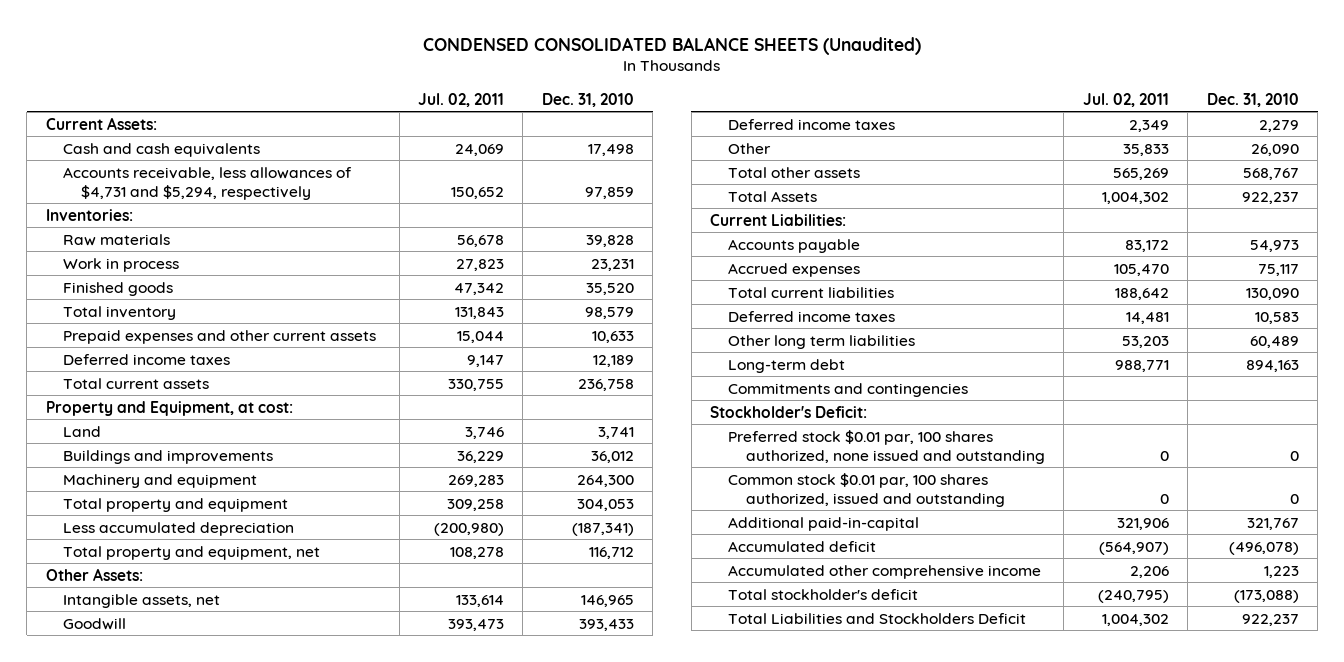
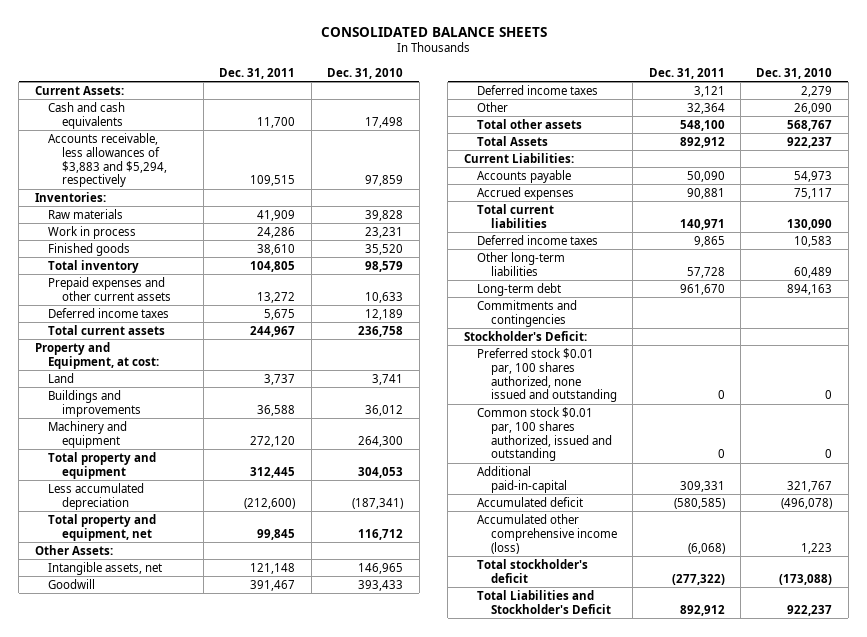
[423,36,922,55] CONDENSED CONSOLIDATED BALANCE SHEETS (Unaudited) -> [320,26,547,37] CONSOLIDATED BALANCE SHEETS
[418,92,505,107] Jul. 02, 2011 -> none
none -> [219,67,296,79] Dec. 31, 2011
[63,166,353,200] Accounts receivable, less allowances of $4,731 and $5,294, respectively -> [48,132,167,188] Accounts receivable, less allowances of $3,883 and $5,294, respectively
[728,334,916,349] Other long term liabilities -> [477,251,566,276] Other long-term liabilities
[728,564,1042,579] Accumulated other comprehensive income -> [477,513,617,554] Accumulated other comprehensive income (loss)
[728,612,1027,624] Total Liabilities and Stockholders Deficit -> [477,589,611,614] Total Liabilities and Stockholder's Deficit

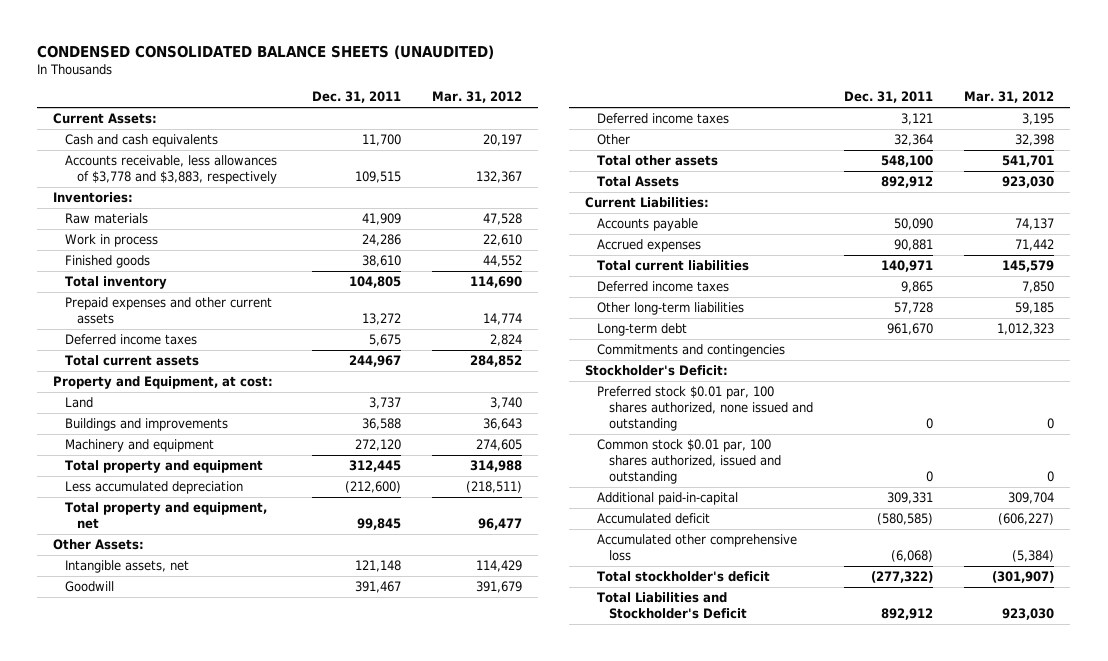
[320,26,547,37] CONSOLIDATED BALANCE SHEETS -> [37,44,495,59] CONDENSED CONSOLIDATED BALANCE SHEETS (UNAUDITED)
[327,67,404,79] Dec. 31, 2010 -> none
none -> [432,91,523,104] Mar. 31, 2012
[48,132,167,188] Accounts receivable, less allowances of $3,883 and $5,294, respectively -> [64,154,277,185] Accounts receivable, less allowances of $3,778 and $3,883, respectively
[477,513,617,554] Accumulated other comprehensive income (loss) -> [596,533,797,562] Accumulated other comprehensive loss

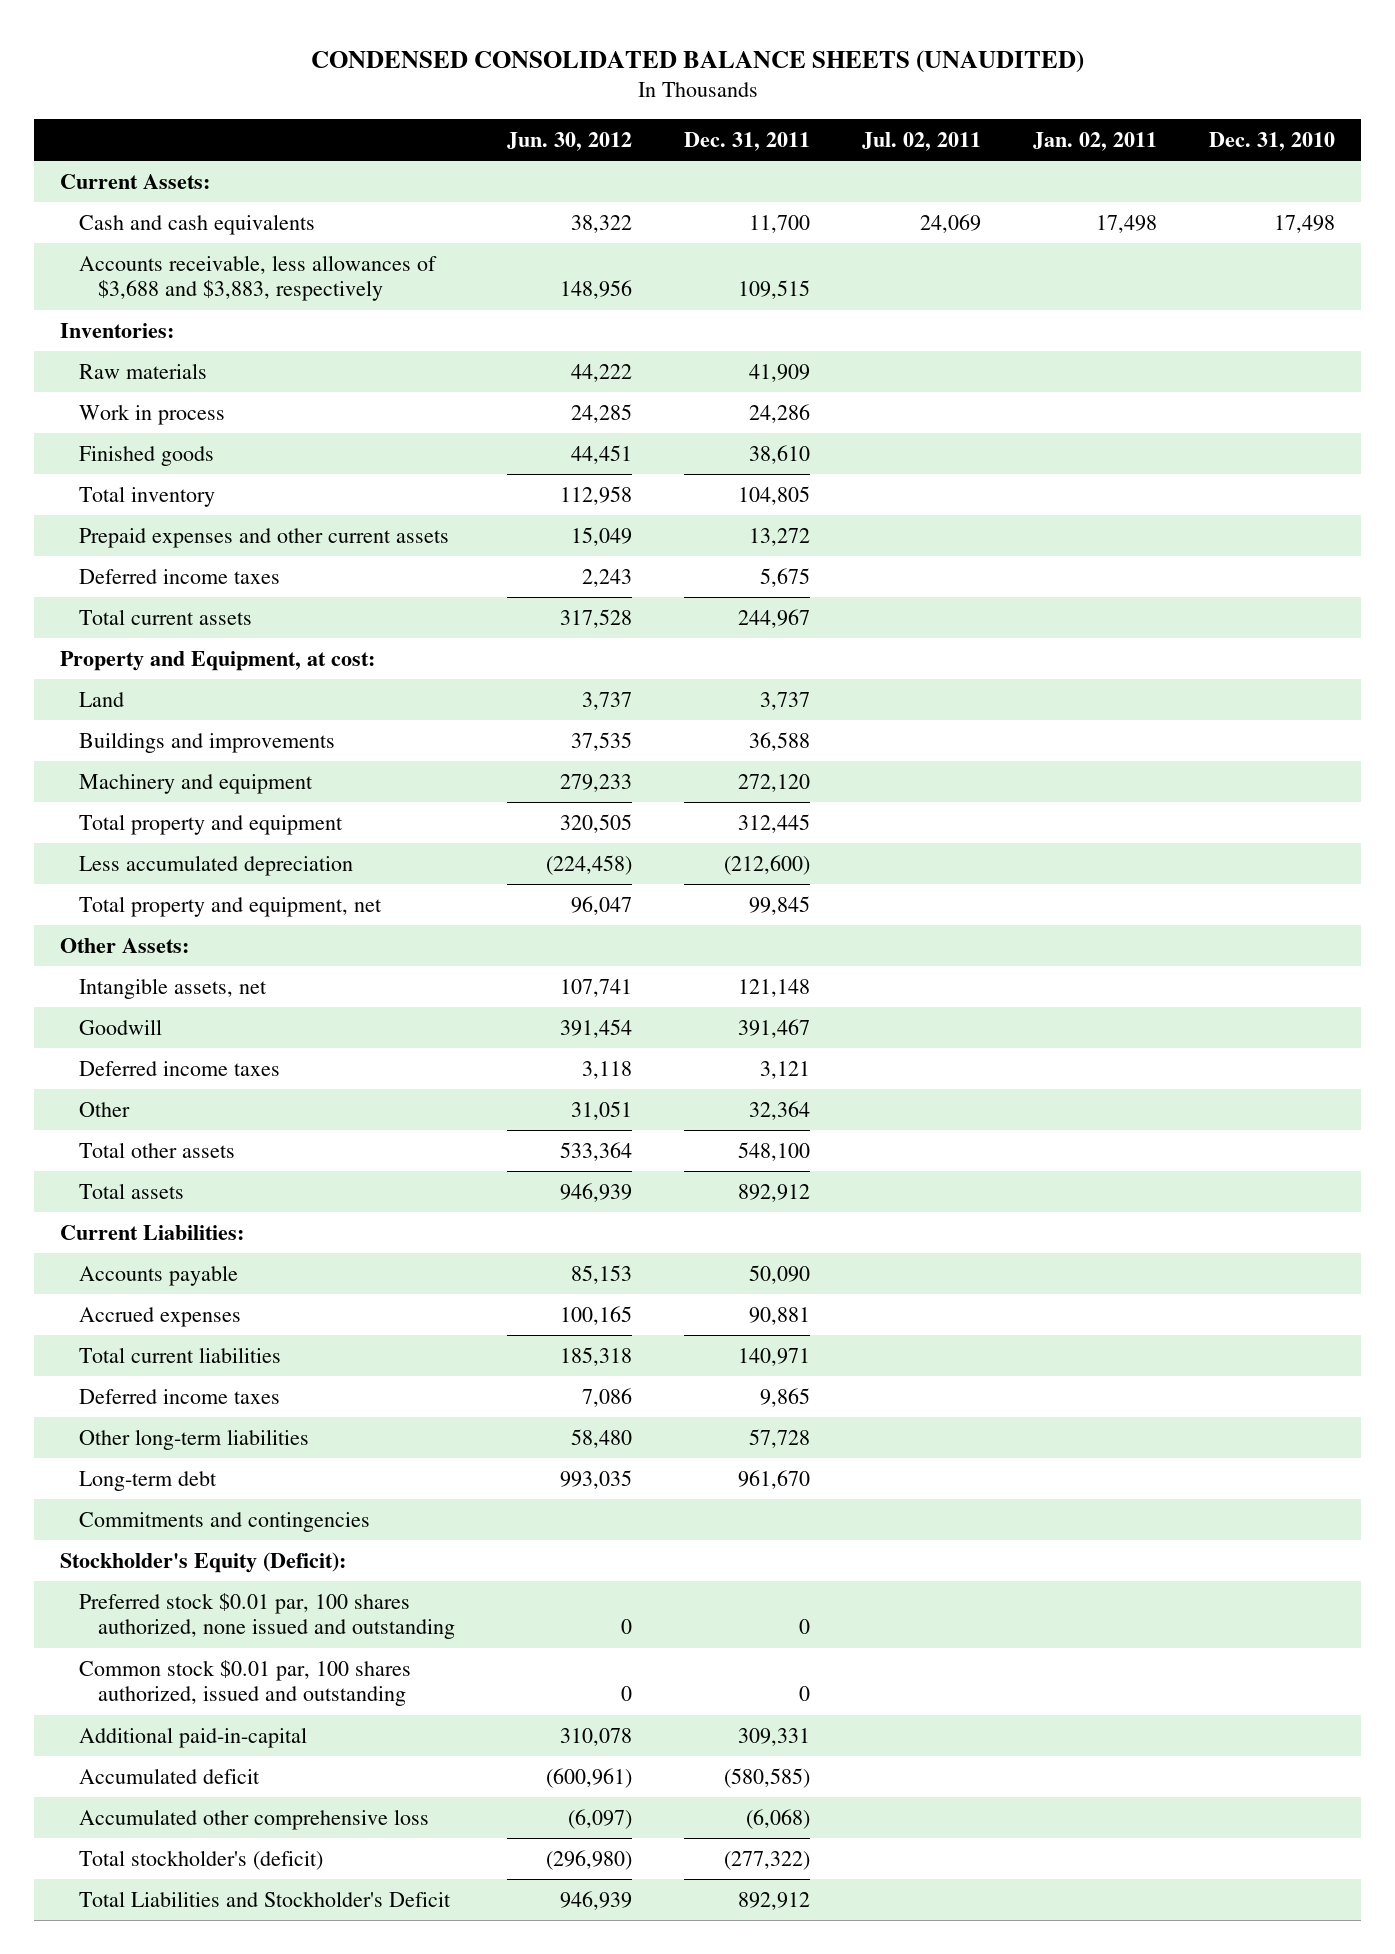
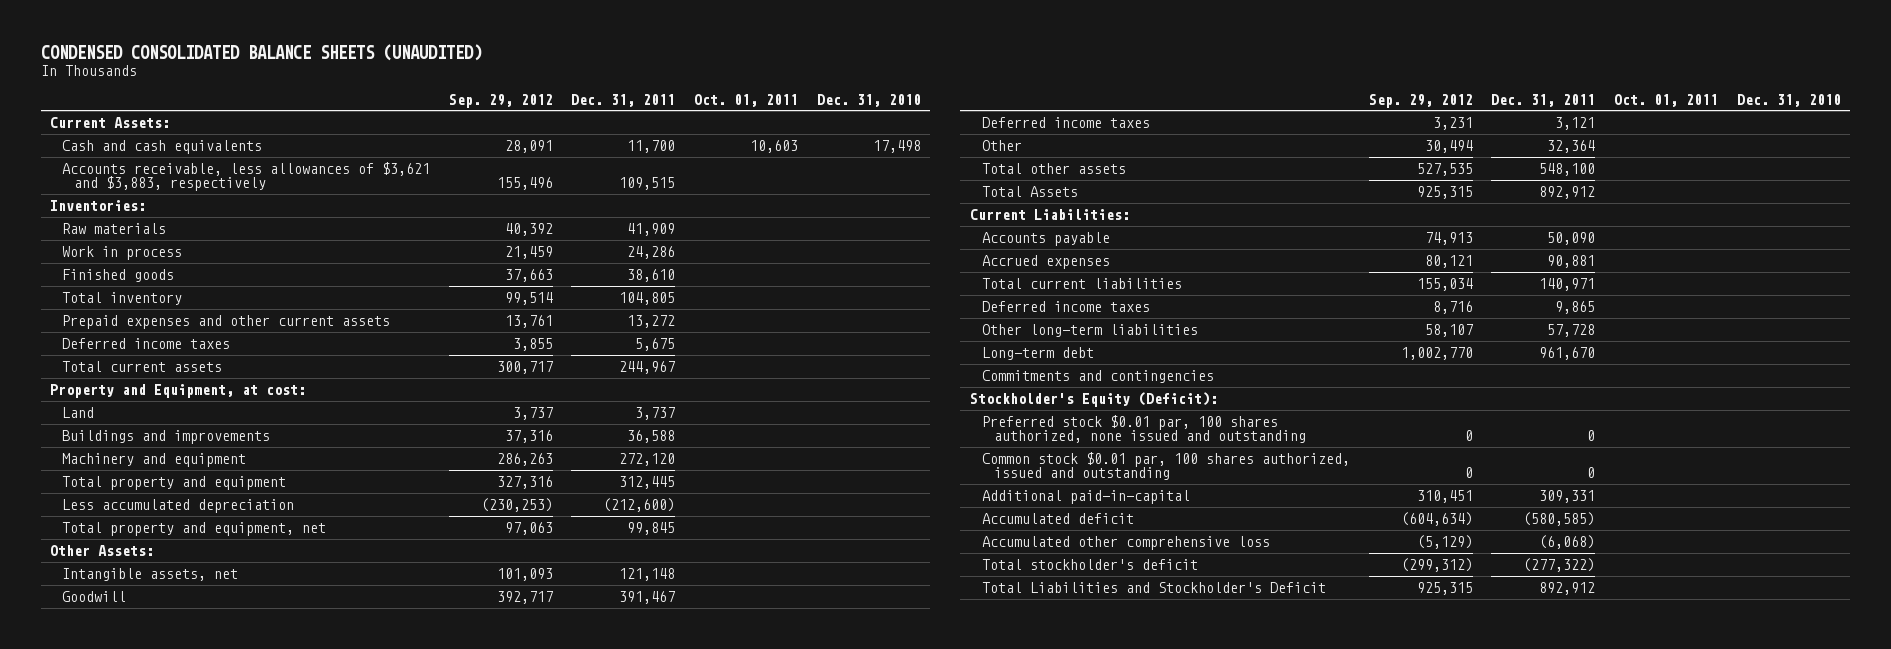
[506,131,632,151] Jun. 30, 2012 -> none
[861,131,981,151] Jul. 02, 2011 -> none
[1032,131,1157,151] Jan. 02, 2011 -> none
none -> [448,93,553,108] Sep. 29, 2012
none -> [694,93,799,107] Oct. 01, 2011
[78,254,437,302] Accounts receivable, less allowances of $3,688 and $3,883, respectively -> [62,161,431,192] Accounts receivable, less allowances of $3,621 and $3,883, respectively
[78,1182,184,1199] Total assets -> [981,185,1078,197] Total Assets
[78,1849,323,1870] Total stockholder's (deficit) -> [981,558,1198,570] Total stockholder's deficit

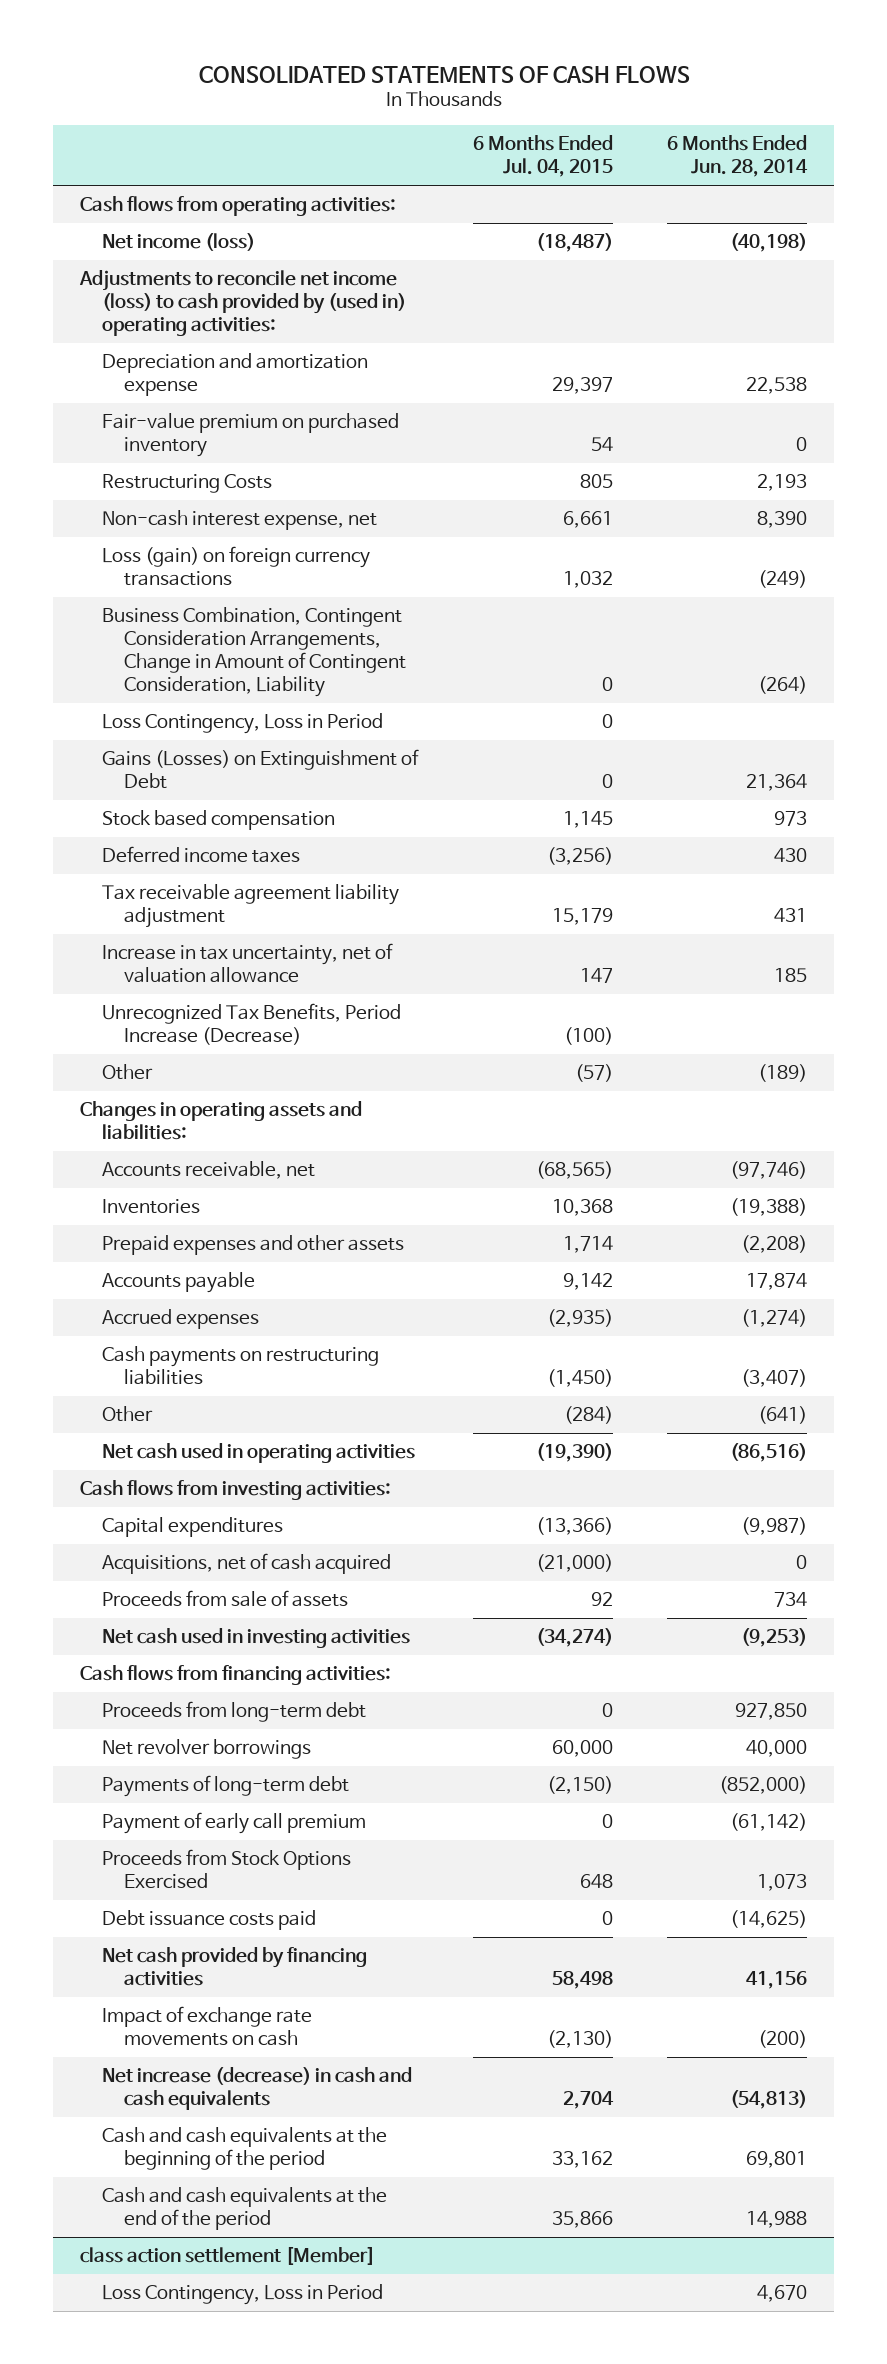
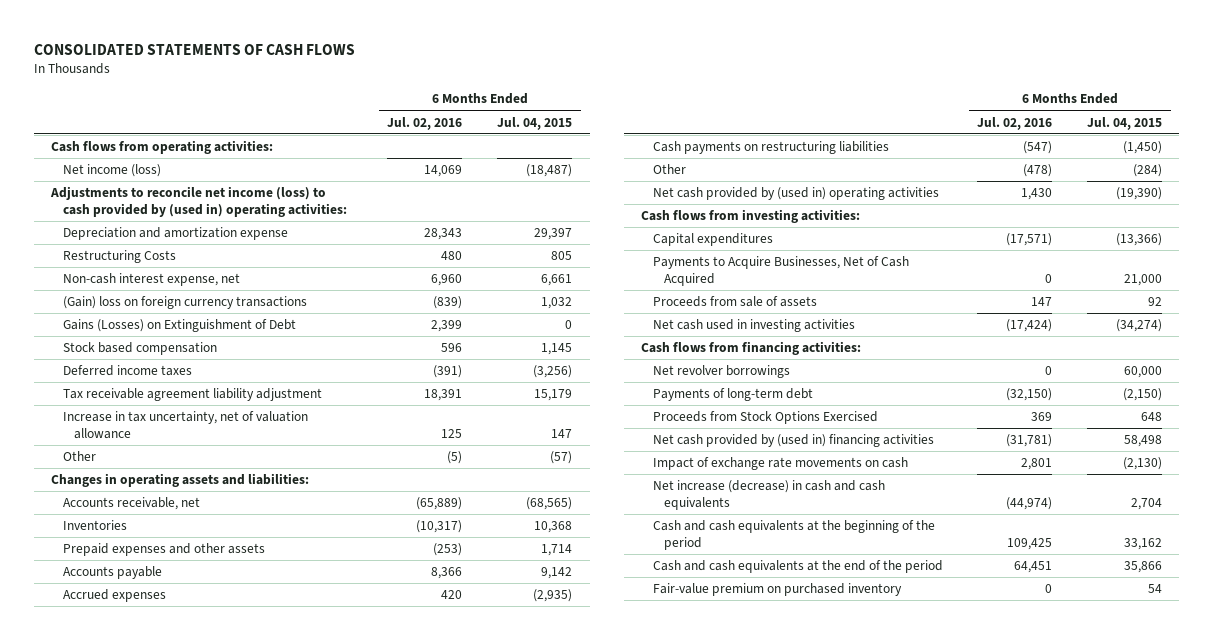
[667,135,809,178] 6 Months Ended Jun. 28, 2014 -> none
none -> [387,116,463,130] Jul. 02, 2016
[102,607,407,698] Business Combination, Contingent Consideration Arrangements, Change in Amount of Contingent Consideration, Liability -> none
[102,713,384,735] Loss Contingency, Loss in Period -> none
[102,546,371,587] Loss (gain) on foreign currency transactions -> [62,296,307,310] (Gain) loss on foreign currency transactions
[102,1003,402,1046] Unrecognized Tax Benefits, Period Increase (Decrease) -> none
[102,1443,416,1464] Net cash used in operating activities -> [652,187,939,201] Net cash provided by (used in) operating activities
[102,1553,392,1575] Acquisitions, net of cash acquired -> [652,256,909,287] Payments to Acquire Businesses, Net of Cash Acquired
[535,1554,613,1573] (21,000) -> [1124,274,1163,287] 21,000
[102,1701,367,1723] Proceeds from long-term debt -> none
[102,1812,367,1835] Payment of early call premium -> none
[102,1910,317,1931] Debt issuance costs paid -> none
[102,1947,368,1987] Net cash provided by financing activities -> [652,434,934,448] Net cash provided by (used in) financing activities
[80,2246,376,2266] class action settlement [Member] -> none
[102,2284,384,2306] Loss Contingency, Loss in Period -> none
[102,413,400,458] Fair-value premium on purchased inventory -> [652,583,902,597] Fair-value premium on purchased inventory

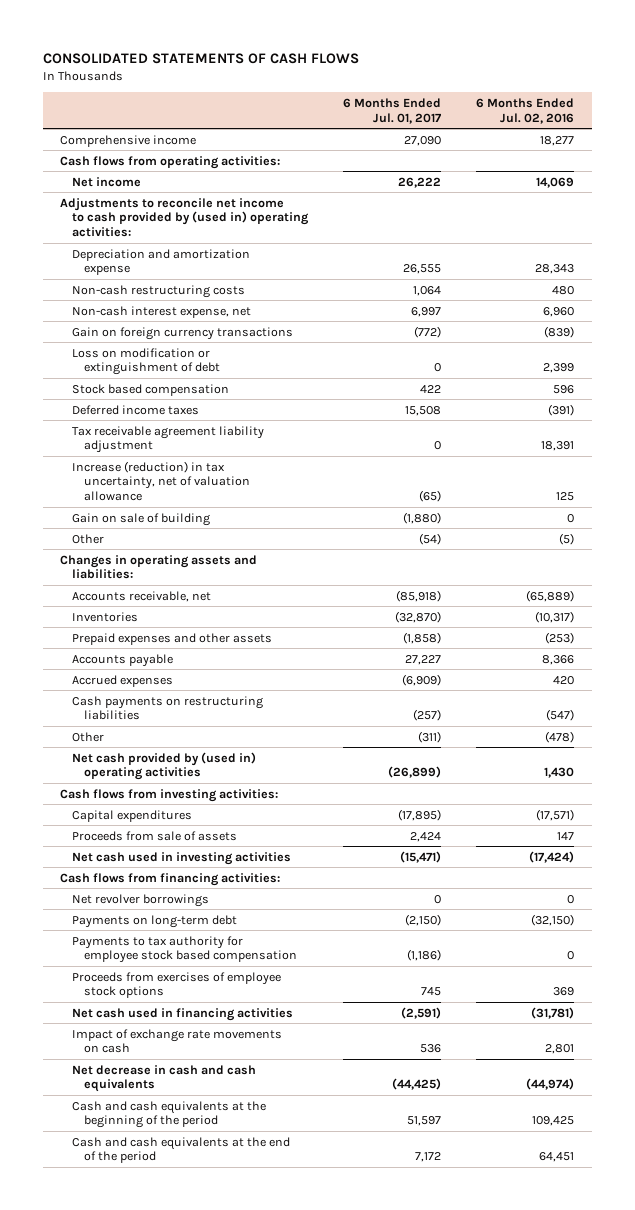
[497,116,573,130] Jul. 04, 2015 -> none
none -> [343,98,442,124] 6 Months Ended Jul. 01, 2017
none -> [60,134,197,147] Comprehensive income
[62,164,161,178] Net income (loss) -> [72,176,142,187] Net income
[50,186,347,218] Adjustments to reconcile net income (loss) to cash provided by (used in) operating activities: -> [60,197,310,237] Adjustments to reconcile net income to cash provided by (used in) operating activities:
[62,250,176,264] Restructuring Costs -> [72,284,246,298] Non-cash restructuring costs
[62,296,307,310] (Gain) loss on foreign currency transactions -> [72,326,294,340] Gain on foreign currency transactions
[62,319,296,333] Gains (Losses) on Extinguishment of Debt -> [72,347,220,376] Loss on modification or extinguishment of debt
[62,411,308,440] Increase in tax uncertainty, net of valuation allowance -> [72,460,250,501] Increase (reduction) in tax uncertainty, net of valuation allowance
none -> [72,512,211,526] Gain on sale of building
[652,256,909,287] Payments to Acquire Businesses, Net of Cash Acquired -> none
[652,388,813,402] Payments of long-term debt -> [72,914,238,928] Payments on long-term debt
none -> [72,935,297,964] Payments to tax authority for employee stock based compensation
[652,411,878,425] Proceeds from Stock Options Exercised -> [72,971,282,999] Proceeds from exercises of employee stock options
[652,434,934,448] Net cash provided by (used in) financing activities -> [72,1007,294,1021] Net cash used in financing activities
[652,480,885,511] Net increase (decrease) in cash and cash equivalents -> [72,1064,257,1093] Net decrease in cash and cash equivalents
[652,583,902,597] Fair-value premium on purchased inventory -> none

